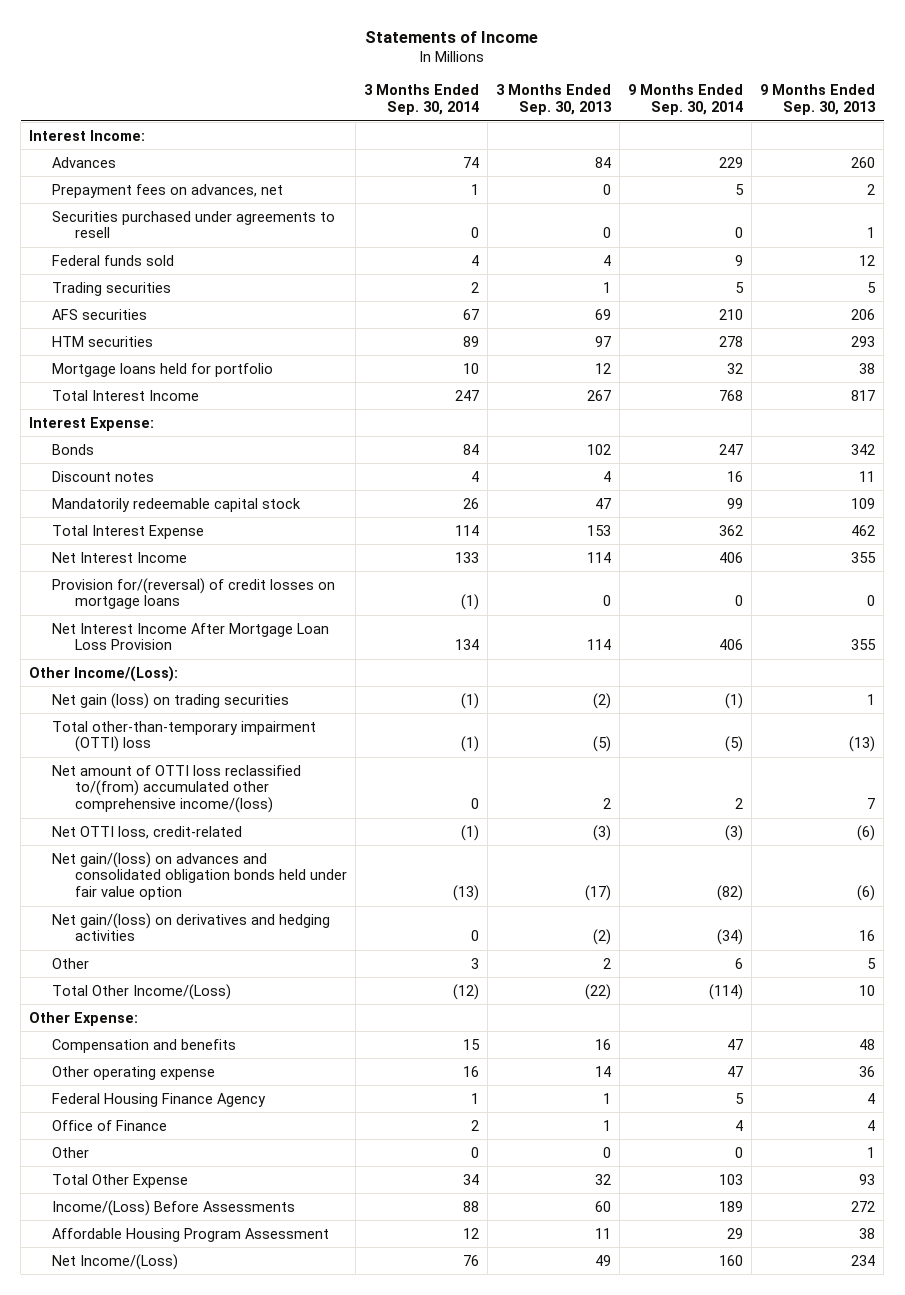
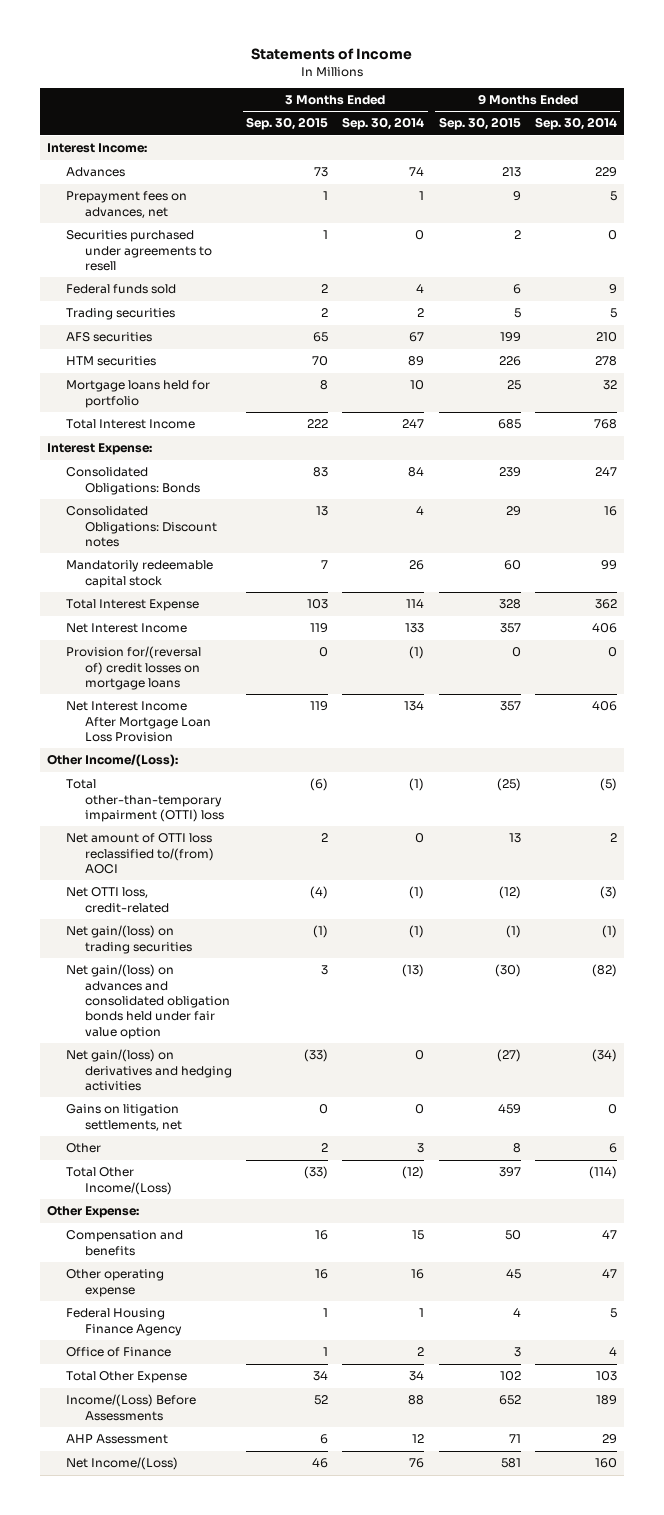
[496,84,613,116] 3 Months Ended Sep. 30, 2013 -> none
[760,84,877,116] 9 Months Ended Sep. 30, 2013 -> none
none -> [246,117,329,131] Sep. 30, 2015
none -> [438,117,521,131] Sep. 30, 2015
[52,443,95,455] Bonds -> [66,467,201,495] Consolidated Obligations: Bonds
[52,470,155,482] Discount notes -> [66,506,218,548] Consolidated Obligations: Discount notes
[52,577,336,610] Provision for/(reversal) of credit losses on mortgage loans -> [66,646,202,691] Provision for/(reversal of) credit losses on mortgage loans
[52,692,290,709] Net gain (loss) on trading securities -> none
[52,764,302,814] Net amount of OTTI loss reclassified to/(from) accumulated other comprehensive income/(loss) -> [66,833,215,875] Net amount of OTTI loss reclassified to/(from) AOCI
none -> [66,925,193,954] Net gain/(loss) on trading securities
none -> [66,1104,183,1131] Gains on litigation settlements, net
[52,1146,90,1158] Other -> none
[52,1227,330,1242] Affordable Housing Program Assessment -> [66,1434,169,1445] AHP Assessment

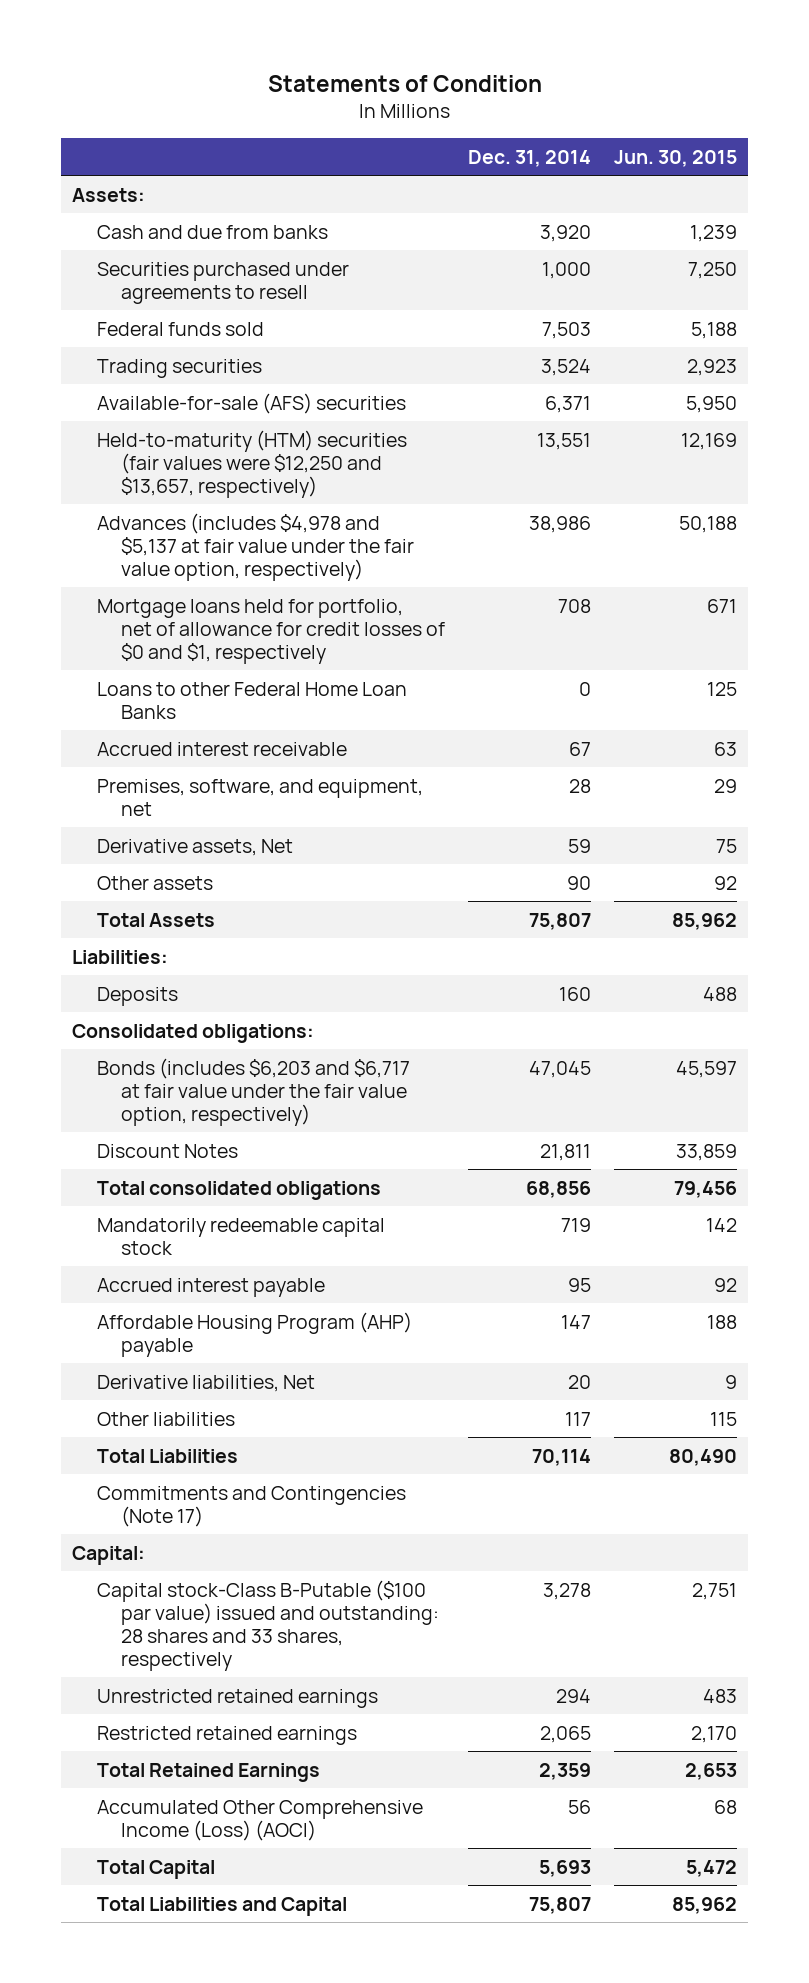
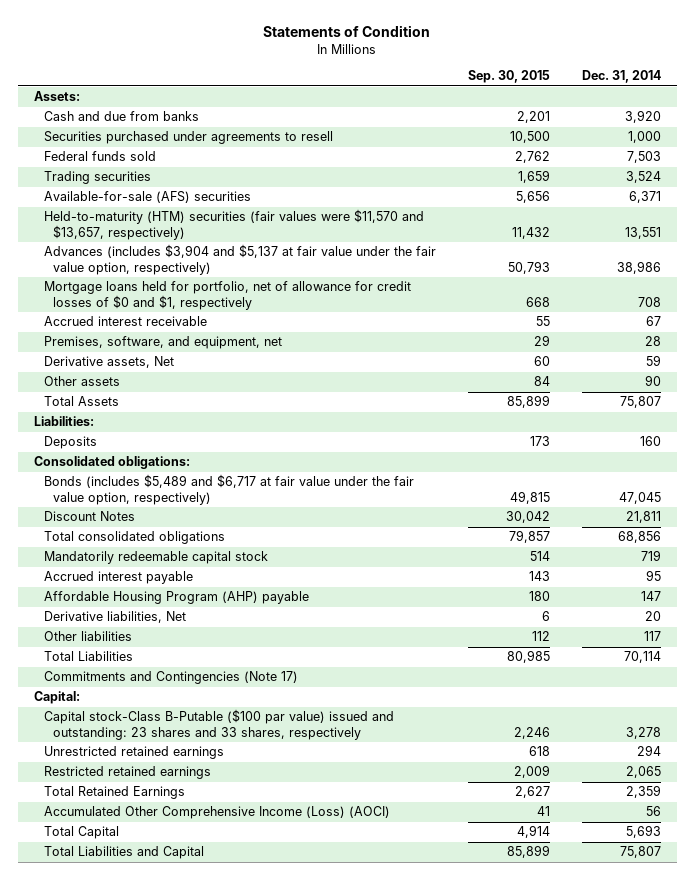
[613,149,737,167] Jun. 30, 2015 -> none
none -> [467,70,550,84] Sep. 30, 2015
[96,429,407,498] Held-to-maturity (HTM) securities (fair values were $12,250 and $13,657, respectively) -> [43,209,424,240] Held-to-maturity (HTM) securities (fair values were $11,570 and $13,657, respectively)
[96,512,415,581] Advances (includes $4,978 and $5,137 at fair value under the fair value option, respectively) -> [43,244,436,275] Advances (includes $3,904 and $5,137 at fair value under the fair value option, respectively)
[96,681,407,719] Loans to other Federal Home Loan Banks -> none
[96,1057,410,1126] Bonds (includes $6,203 and $6,717 at fair value under the fair value option, respectively) -> [43,474,414,505] Bonds (includes $5,489 and $6,717 at fair value under the fair value option, respectively)
[96,1579,440,1671] Capital stock-Class B-Putable ($100 par value) issued and outstanding: 28 shares and 33 shares, respectively -> [43,709,394,740] Capital stock-Class B-Putable ($100 par value) issued and outstanding: 23 shares and 33 shares, respectively

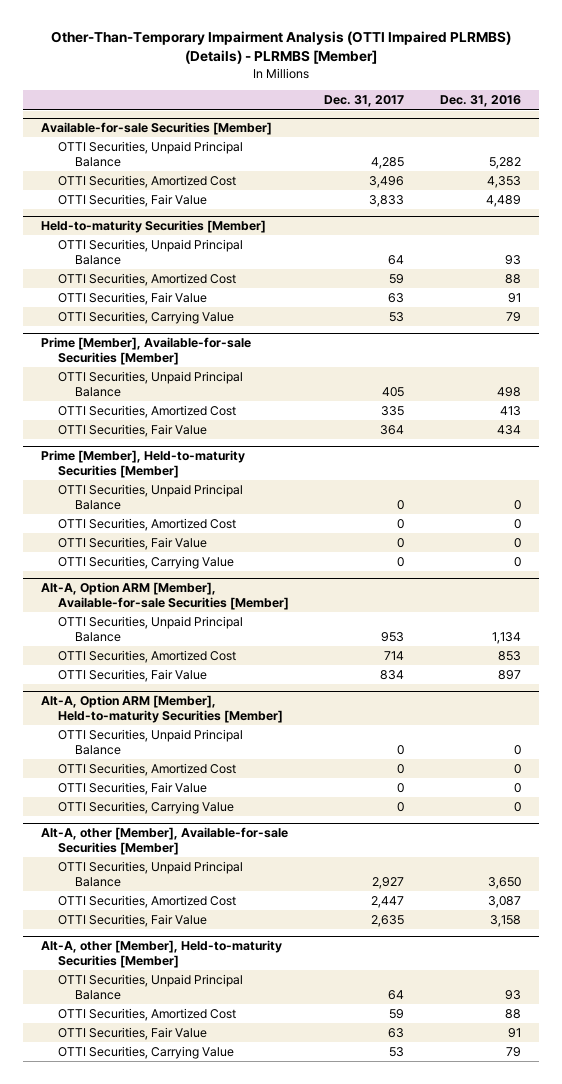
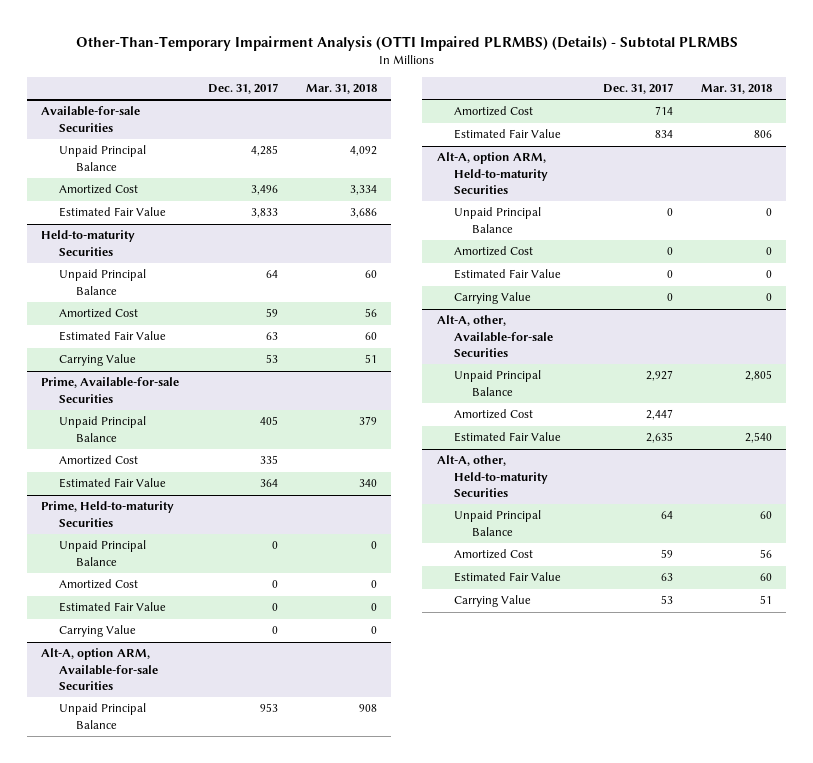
[50,31,511,65] Other-Than-Temporary Impairment Analysis (OTTI Impaired PLRMBS) (Details) - PLRMBS [Member] -> [75,35,738,51] Other-Than-Temporary Impairment Analysis (OTTI Impaired PLRMBS) (Details) - Subtotal PLRMBS
[440,95,522,108] Dec. 31, 2016 -> none
none -> [305,84,377,95] Mar. 31, 2018
[40,122,272,136] Available-for-sale Securities [Member] -> [41,106,141,132] Available-for-sale Securities
[57,140,243,167] OTTI Securities, Unpaid Principal Balance -> [58,145,146,171] Unpaid Principal Balance
[57,174,236,188] OTTI Securities, Amortized Cost -> [58,184,138,195] Amortized Cost
[57,193,207,207] OTTI Securities, Fair Value -> [58,207,166,218] Estimated Fair Value
[40,220,266,234] Held-to-maturity Securities [Member] -> [41,230,136,256] Held-to-maturity Securities
[57,238,243,265] OTTI Securities, Unpaid Principal Balance -> [58,269,146,295] Unpaid Principal Balance
[57,272,236,286] OTTI Securities, Amortized Cost -> [58,308,138,319] Amortized Cost
[57,291,207,305] OTTI Securities, Fair Value -> [58,331,166,342] Estimated Fair Value
[57,310,234,324] OTTI Securities, Carrying Value -> [58,354,136,367] Carrying Value
[40,337,251,365] Prime [Member], Available-for-sale Securities [Member] -> [41,377,180,403] Prime, Available-for-sale Securities
[57,370,243,397] OTTI Securities, Unpaid Principal Balance -> [58,416,146,442] Unpaid Principal Balance
[57,404,236,418] OTTI Securities, Amortized Cost -> [58,455,138,466] Amortized Cost
[57,423,207,437] OTTI Securities, Fair Value -> [58,478,166,489] Estimated Fair Value
[40,450,245,478] Prime [Member], Held-to-maturity Securities [Member] -> [41,501,175,527] Prime, Held-to-maturity Securities
[57,483,243,510] OTTI Securities, Unpaid Principal Balance -> [58,540,146,566] Unpaid Principal Balance
[57,517,236,531] OTTI Securities, Amortized Cost -> [58,579,138,590] Amortized Cost
[57,536,207,550] OTTI Securities, Fair Value -> [58,602,166,613] Estimated Fair Value
[57,555,234,569] OTTI Securities, Carrying Value -> [58,625,136,638] Carrying Value
[40,582,289,610] Alt-A, Option ARM [Member], Available-for-sale Securities [Member] -> [41,648,158,690] Alt-A, option ARM, Available-for-sale Securities
[57,615,243,642] OTTI Securities, Unpaid Principal Balance -> [58,703,146,729] Unpaid Principal Balance
[57,649,236,663] OTTI Securities, Amortized Cost -> [454,106,534,117] Amortized Cost
[57,668,207,682] OTTI Securities, Fair Value -> [454,129,562,140] Estimated Fair Value
[40,695,283,723] Alt-A, Option ARM [Member], Held-to-maturity Securities [Member] -> [436,152,549,194] Alt-A, option ARM, Held-to-maturity Securities
[57,728,243,755] OTTI Securities, Unpaid Principal Balance -> [454,207,542,233] Unpaid Principal Balance
[57,762,236,776] OTTI Securities, Amortized Cost -> [454,246,534,257] Amortized Cost
[57,781,207,795] OTTI Securities, Fair Value -> [454,269,562,280] Estimated Fair Value
[57,800,234,814] OTTI Securities, Carrying Value -> [454,292,532,305] Carrying Value
[40,827,288,855] Alt-A, other [Member], Available-for-sale Securities [Member] -> [436,315,554,357] Alt-A, other, Available-for-sale Securities
[57,860,243,887] OTTI Securities, Unpaid Principal Balance -> [454,370,542,396] Unpaid Principal Balance
[57,894,236,908] OTTI Securities, Amortized Cost -> [454,409,534,420] Amortized Cost
[57,913,207,927] OTTI Securities, Fair Value -> [454,432,562,443] Estimated Fair Value
[40,940,282,968] Alt-A, other [Member], Held-to-maturity Securities [Member] -> [436,455,549,497] Alt-A, other, Held-to-maturity Securities
[57,973,243,1000] OTTI Securities, Unpaid Principal Balance -> [454,510,542,536] Unpaid Principal Balance
[57,1007,236,1021] OTTI Securities, Amortized Cost -> [454,549,534,560] Amortized Cost
[57,1026,207,1040] OTTI Securities, Fair Value -> [454,572,562,583] Estimated Fair Value
[57,1045,234,1059] OTTI Securities, Carrying Value -> [454,595,532,608] Carrying Value

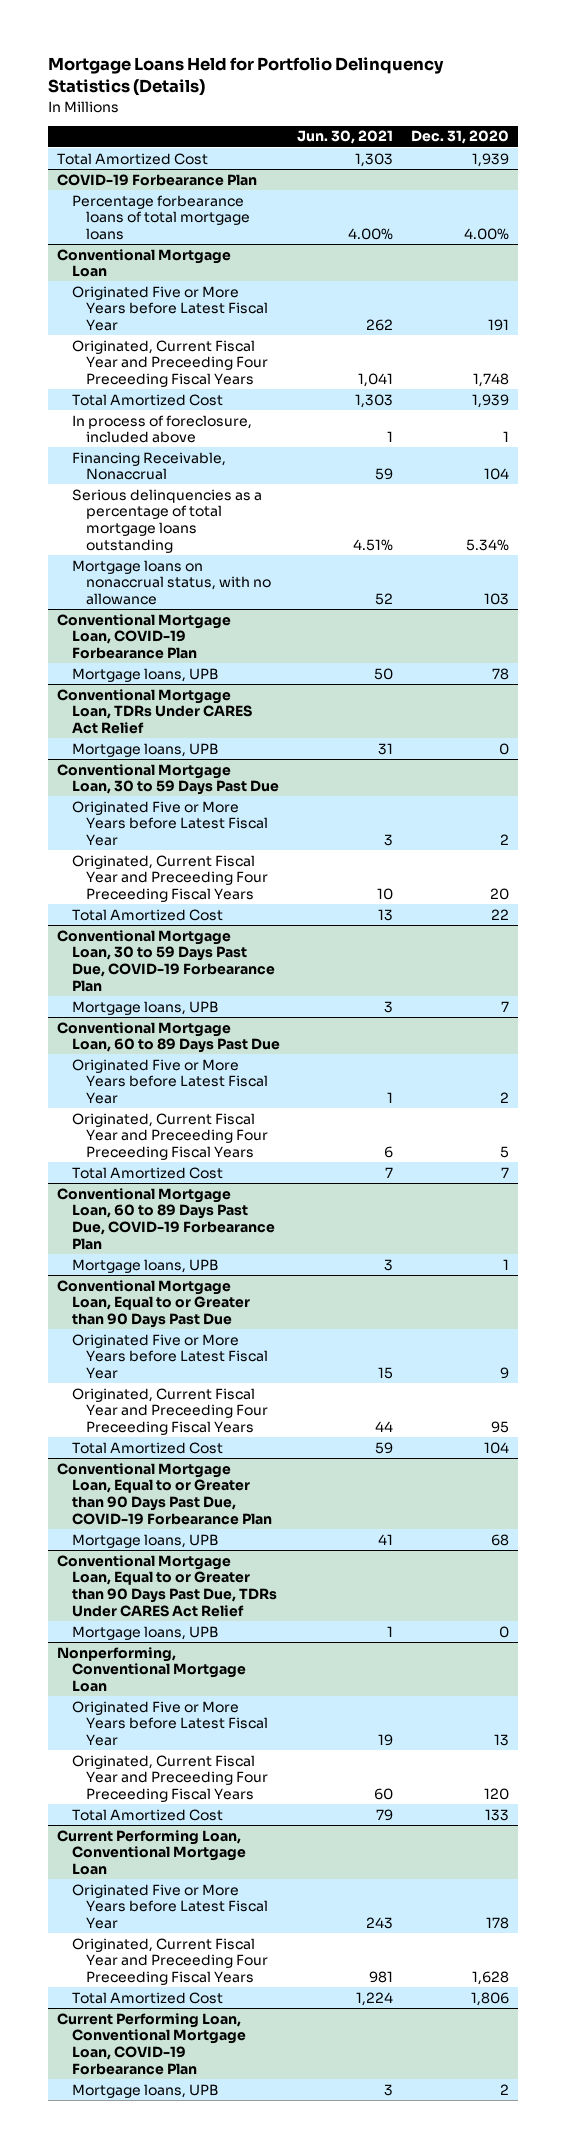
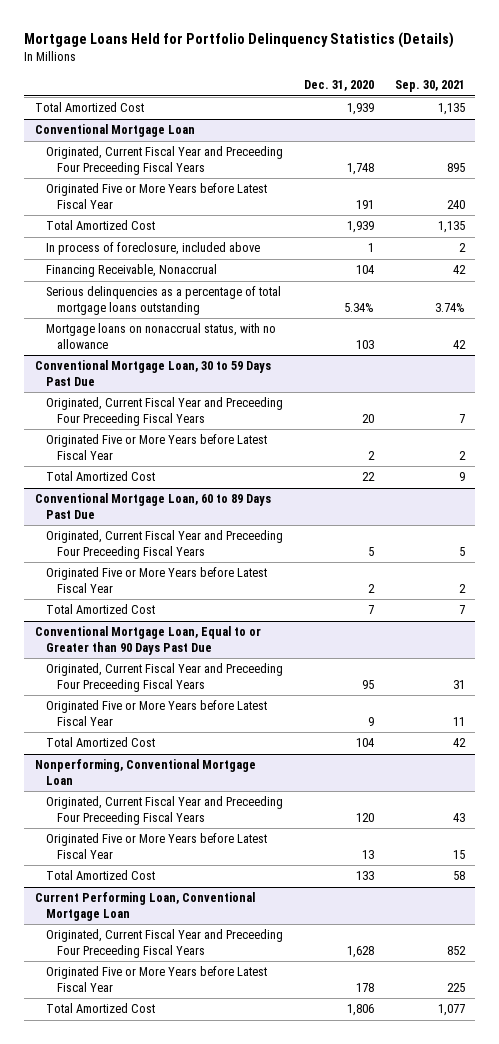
[297,130,394,145] Jun. 30, 2021 -> none
none -> [394,80,465,93] Sep. 30, 2021
[57,173,258,186] COVID-19 Forbearance Plan -> none
[71,194,251,241] Percentage forbearance loans of total mortgage loans -> none
[71,285,269,332] Originated Five or More Years before Latest Fiscal Year -> [45,183,267,210] Originated Five or More Years before Latest Fiscal Year
[57,613,232,660] Conventional Mortgage Loan, COVID-19 Forbearance Plan -> none
[71,667,219,682] Mortgage loans, UPB -> none
[57,688,252,735] Conventional Mortgage Loan, TDRs Under CARES Act Relief -> none
[71,742,219,757] Mortgage loans, UPB -> none
[71,800,269,847] Originated Five or More Years before Latest Fiscal Year -> [45,434,267,461] Originated Five or More Years before Latest Fiscal Year
[57,929,275,992] Conventional Mortgage Loan, 30 to 59 Days Past Due, COVID-19 Forbearance Plan -> none
[71,1000,219,1015] Mortgage loans, UPB -> none
[71,1058,269,1105] Originated Five or More Years before Latest Fiscal Year -> [45,567,267,594] Originated Five or More Years before Latest Fiscal Year
[57,1187,275,1250] Conventional Mortgage Loan, 60 to 89 Days Past Due, COVID-19 Forbearance Plan -> none
[71,1258,219,1273] Mortgage loans, UPB -> none
[71,1333,269,1380] Originated Five or More Years before Latest Fiscal Year -> [45,700,267,727] Originated Five or More Years before Latest Fiscal Year
[57,1462,272,1525] Conventional Mortgage Loan, Equal to or Greater than 90 Days Past Due, COVID-19 Forbearance Plan -> none
[71,1533,219,1548] Mortgage loans, UPB -> none
[57,1554,277,1617] Conventional Mortgage Loan, Equal to or Greater than 90 Days Past Due, TDRs Under CARES Act Relief -> none
[71,1625,219,1640] Mortgage loans, UPB -> none
[71,1700,269,1747] Originated Five or More Years before Latest Fiscal Year -> [45,833,267,860] Originated Five or More Years before Latest Fiscal Year
[71,1883,269,1930] Originated Five or More Years before Latest Fiscal Year -> [45,966,267,993] Originated Five or More Years before Latest Fiscal Year
[57,2012,246,2075] Current Performing Loan, Conventional Mortgage Loan, COVID-19 Forbearance Plan -> none
[71,2083,219,2098] Mortgage loans, UPB -> none

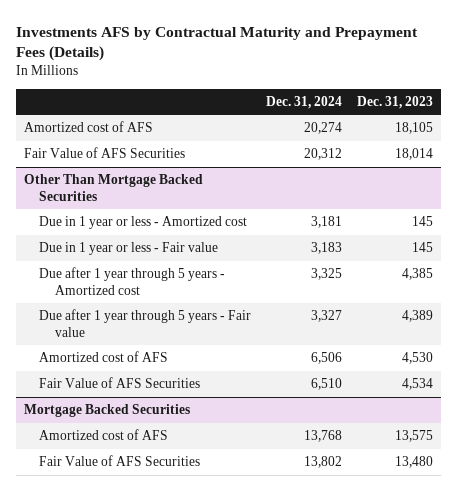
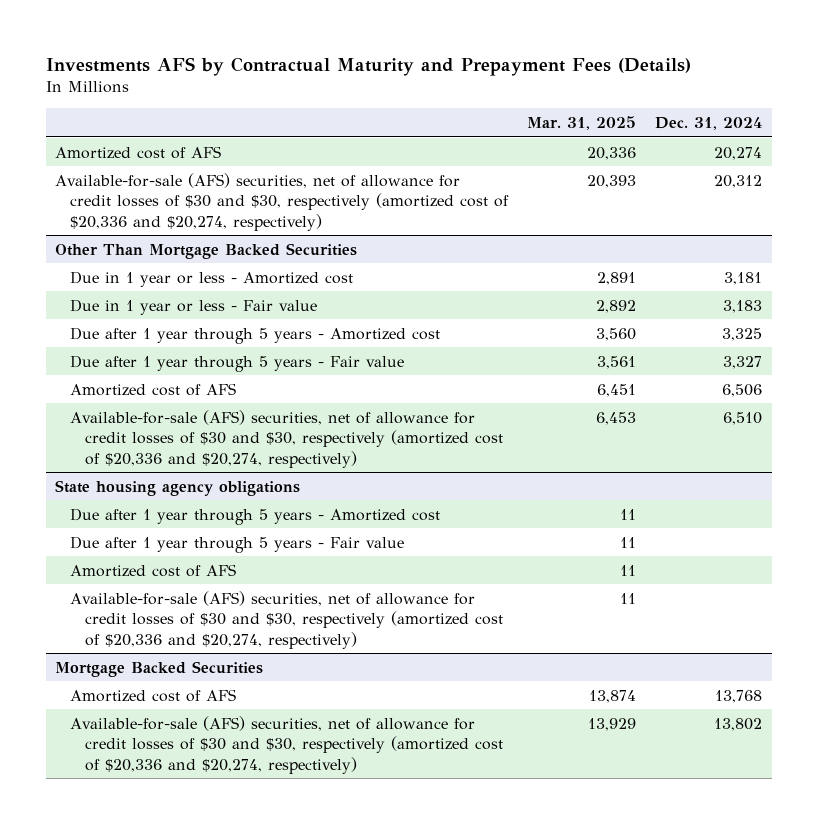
[357,95,434,109] Dec. 31, 2023 -> none
none -> [527,116,637,131] Mar. 31, 2025
[23,147,185,159] Fair Value of AFS Securities -> [55,172,509,231] Available-for-sale (AFS) securities, net of allowance for credit losses of $30 and $30, respectively (amortized cost of $20,336 and $20,274, respectively)
[39,377,201,389] Fair Value of AFS Securities -> [69,409,503,468] Available-for-sale (AFS) securities, net of allowance for credit losses of $30 and $30, respectively (amortized cost of $20,336 and $20,274, respectively)
none -> [55,479,301,496] State housing agency obligations
none -> [69,507,440,525] Due after 1 year through 5 years - Amortized cost
none -> [69,535,404,553] Due after 1 year through 5 years - Fair value
none -> [69,563,236,577] Amortized cost of AFS
none -> [69,590,503,649] Available-for-sale (AFS) securities, net of allowance for credit losses of $30 and $30, respectively (amortized cost of $20,336 and $20,274, respectively)
[39,455,201,467] Fair Value of AFS Securities -> [69,715,503,774] Available-for-sale (AFS) securities, net of allowance for credit losses of $30 and $30, respectively (amortized cost of $20,336 and $20,274, respectively)

